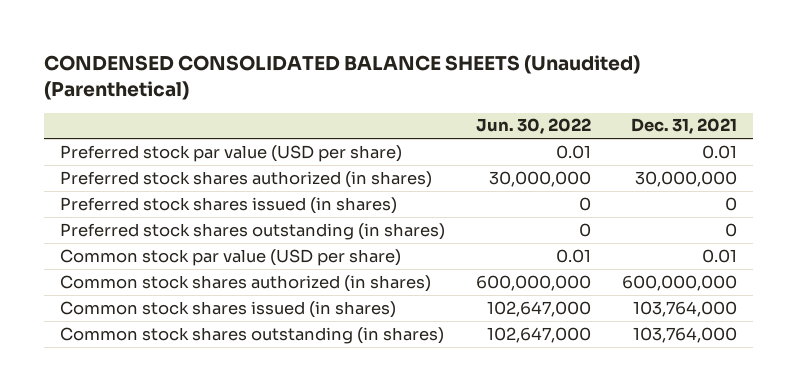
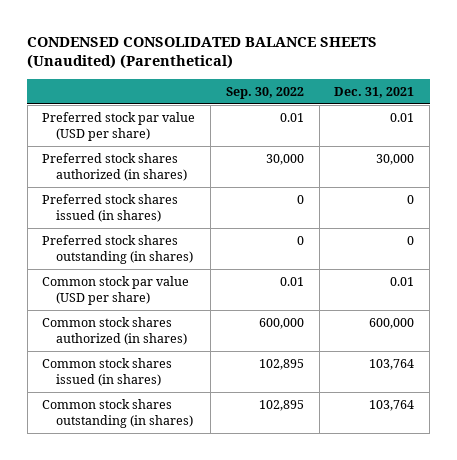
[476,118,592,135] Jun. 30, 2022 -> none
none -> [225,86,304,99] Sep. 30, 2022
[635,170,738,187] 30,000,000 -> [376,154,415,166] 30,000
[622,274,738,291] 600,000,000 -> [369,318,415,330] 600,000
[633,300,738,317] 103,764,000 -> [369,359,415,371] 103,764
[633,326,738,343] 103,764,000 -> [369,400,415,412] 103,764

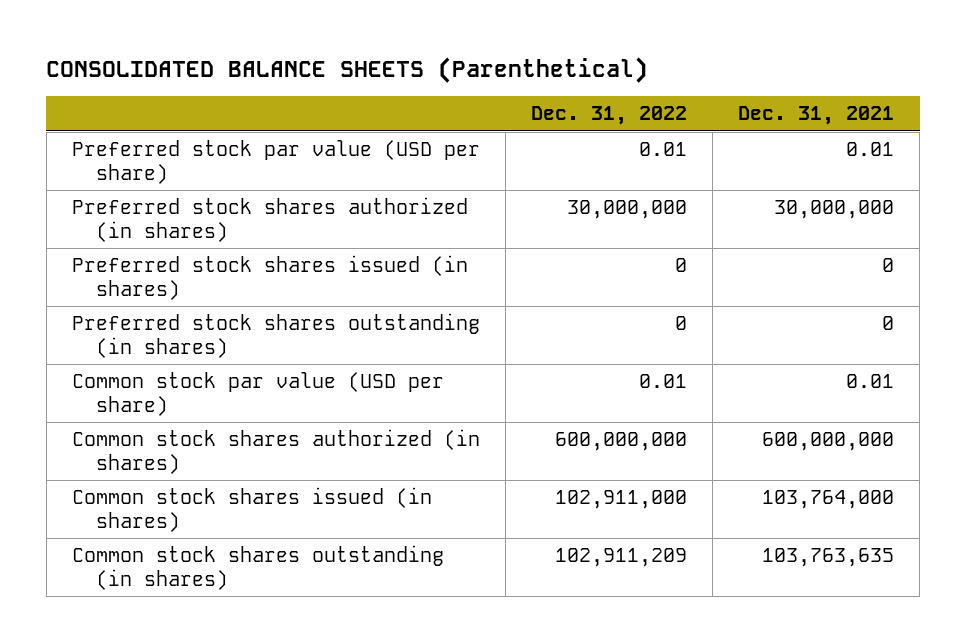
[27,36,378,70] CONDENSED CONSOLIDATED BALANCE SHEETS (Unaudited) (Parenthetical) -> [46,56,649,83] CONSOLIDATED BALANCE SHEETS (Parenthetical)
[225,86,304,99] Sep. 30, 2022 -> none
none -> [531,106,688,126] Dec. 31, 2022
[376,154,415,166] 30,000 -> [774,200,895,220] 30,000,000
[369,318,415,330] 600,000 -> [762,432,895,452] 600,000,000
[369,359,415,371] 103,764 -> [762,490,895,510] 103,764,000
[369,400,415,412] 103,764 -> [762,548,895,568] 103,763,635

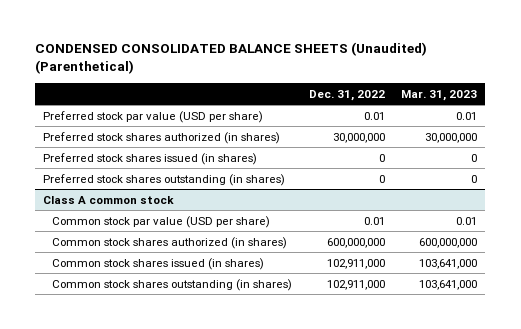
[46,56,649,83] CONSOLIDATED BALANCE SHEETS (Parenthetical) -> [35,42,428,75] CONDENSED CONSOLIDATED BALANCE SHEETS (Unaudited) (Parenthetical)
[738,106,895,126] Dec. 31, 2021 -> none
none -> [401,89,478,101] Mar. 31, 2023
none -> [43,195,175,204] Class A common stock
[555,548,688,568] 102,911,209 -> [326,279,385,290] 102,911,000

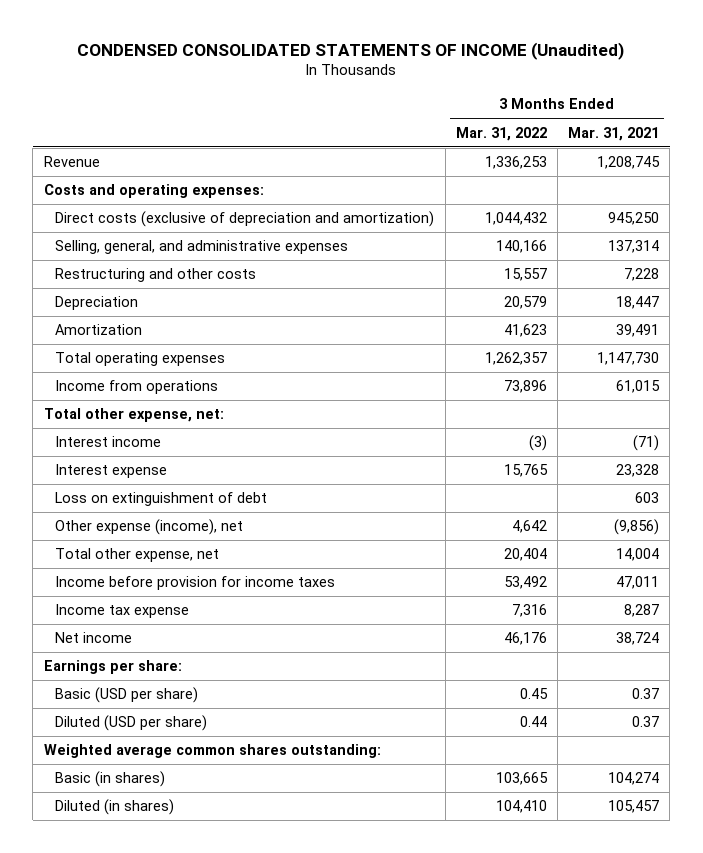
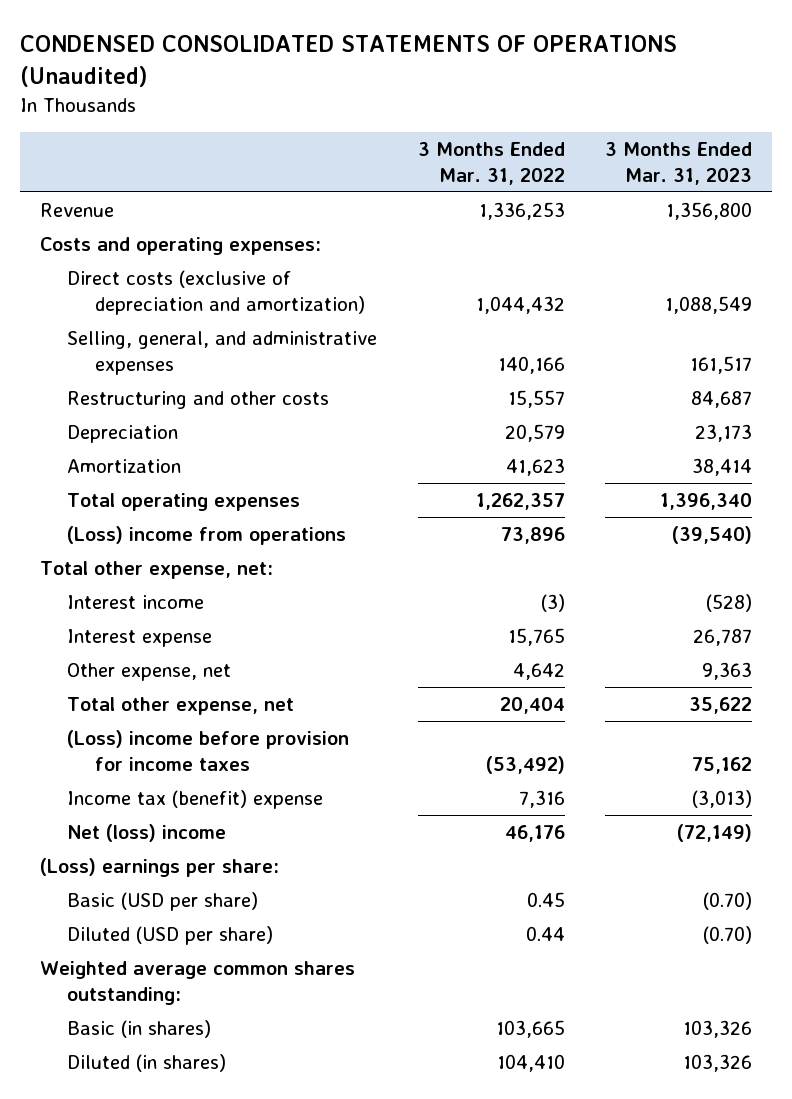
[77,41,625,60] CONDENSED CONSOLIDATED STATEMENTS OF INCOME (Unaudited) -> [20,35,678,87] CONDENSED CONSOLIDATED STATEMENTS OF OPERATIONS (Unaudited)
[567,126,659,141] Mar. 31, 2021 -> none
none -> [604,142,752,185] 3 Months Ended Mar. 31, 2023
[55,380,219,395] Income from operations -> [67,525,347,545] (Loss) income from operations
[55,492,268,507] Loss on extinguishment of debt -> none
[55,519,244,536] Other expense (income), net -> [67,662,232,681] Other expense, net
[55,576,336,591] Income before provision for income taxes -> [67,729,350,771] (Loss) income before provision for income taxes
[503,576,547,590] 53,492 -> [485,755,565,774] (53,492)
[55,604,190,619] Income tax expense -> [67,789,324,809] Income tax (benefit) expense
[55,632,133,644] Net income -> [67,823,227,842] Net (loss) income
[43,660,182,675] Earnings per share: -> [40,857,280,877] (Loss) earnings per share:

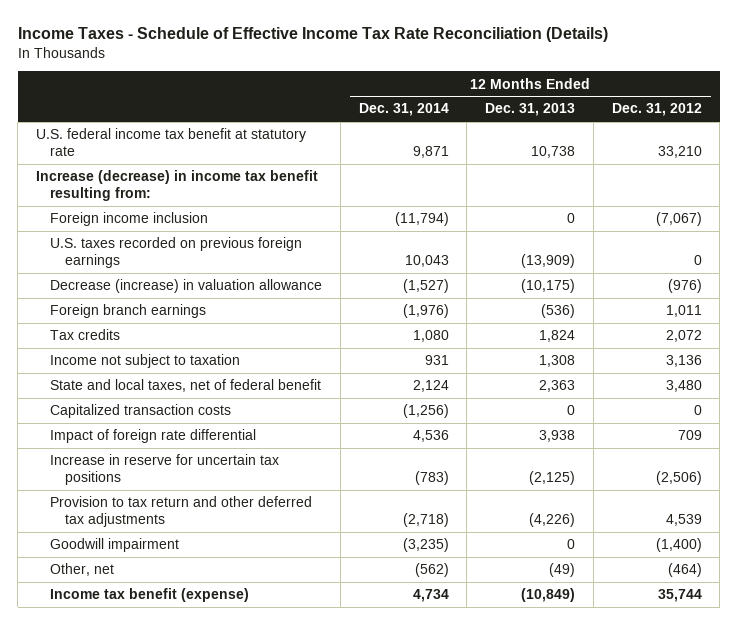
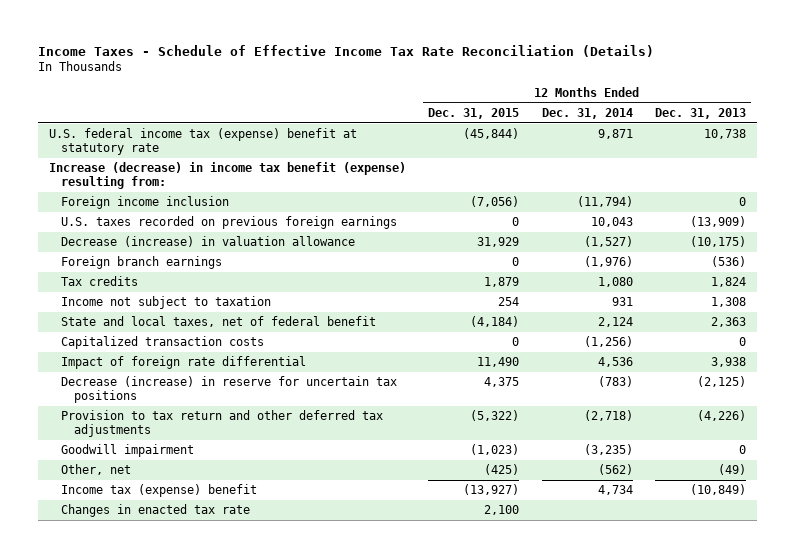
[611,103,702,117] Dec. 31, 2012 -> none
none -> [428,107,520,119] Dec. 31, 2015
[35,128,306,156] U.S. federal income tax benefit at statutory rate -> [49,128,358,155] U.S. federal income tax (expense) benefit at statutory rate
[35,170,318,201] Increase (decrease) in income tax benefit resulting from: -> [49,162,407,189] Increase (decrease) in income tax benefit (expense) resulting from:
[50,454,280,485] Increase in reserve for uncertain tax positions -> [61,376,398,403] Decrease (increase) in reserve for uncertain tax positions
[50,588,250,603] Income tax benefit (expense) -> [61,484,258,498] Income tax (expense) benefit
none -> [61,504,251,518] Changes in enacted tax rate

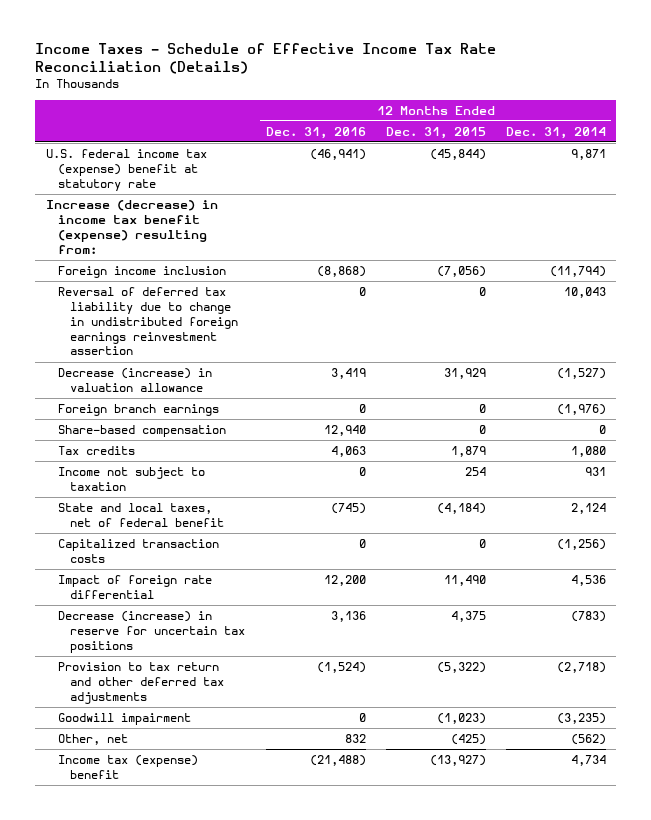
[654,107,746,119] Dec. 31, 2013 -> none
none -> [265,126,366,139] Dec. 31, 2016
[61,216,398,230] U.S. taxes recorded on previous foreign earnings -> [57,287,239,356] Reversal of deferred tax liability due to change in undistributed foreign earnings reinvestment assertion
none -> [57,425,226,438] Share-based compensation
[61,504,251,518] Changes in enacted tax rate -> none

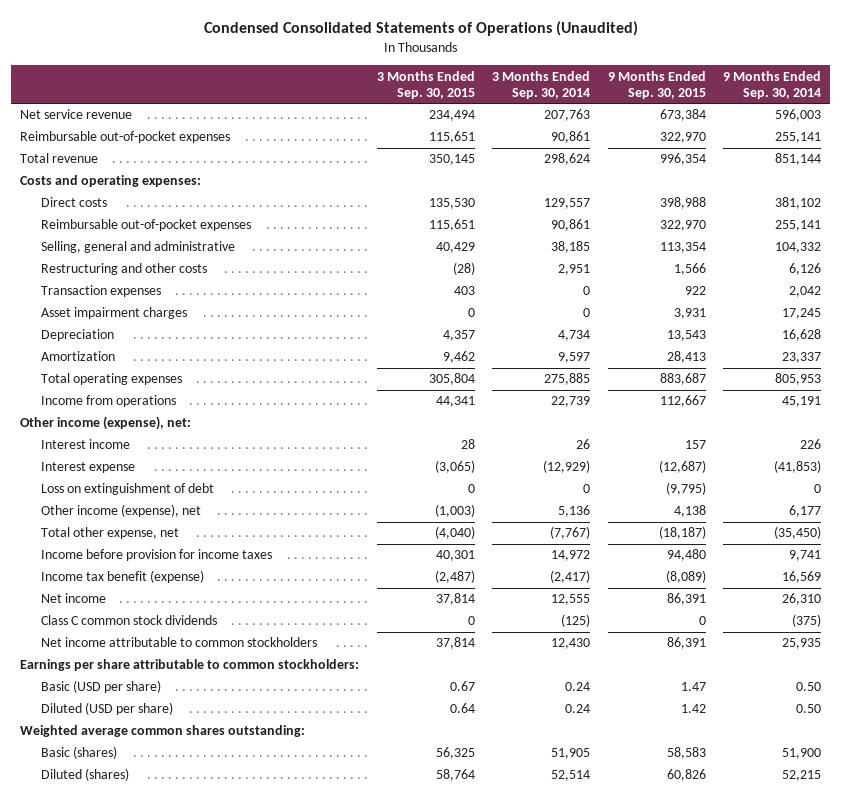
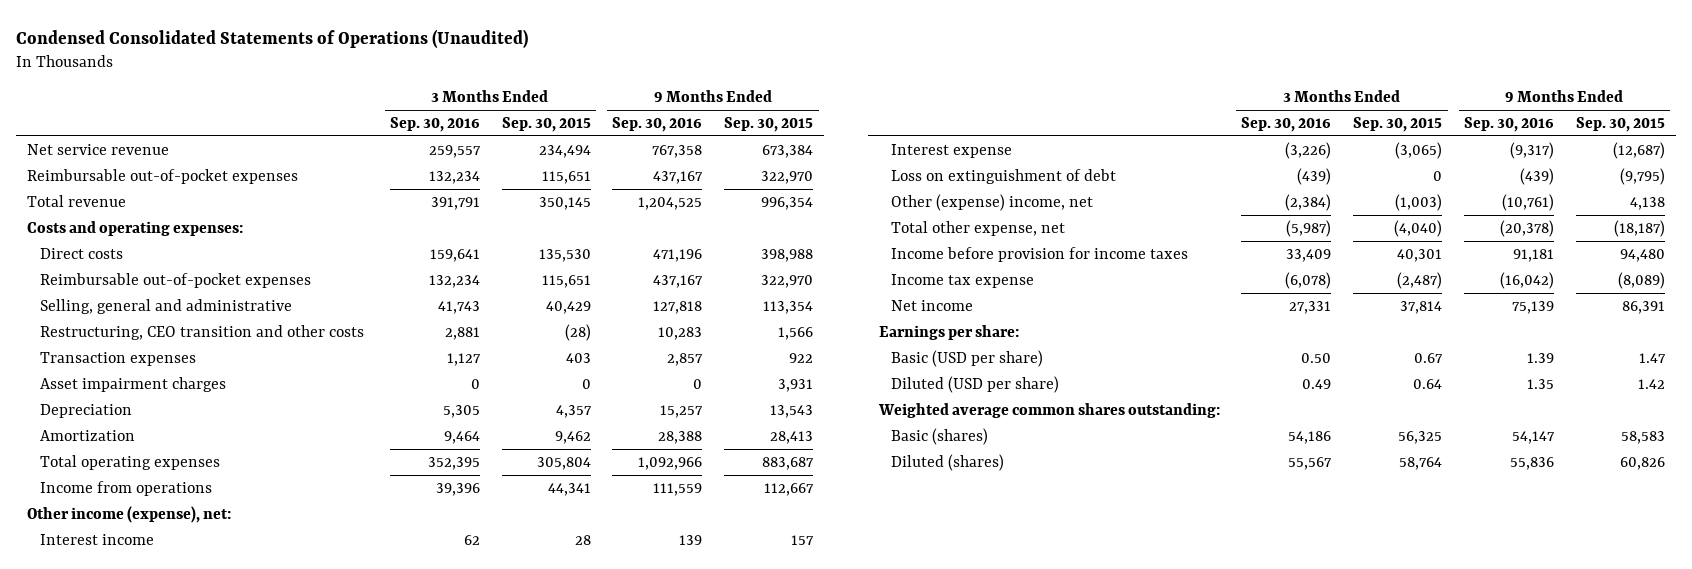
[492,70,591,99] 3 Months Ended Sep. 30, 2014 -> none
[723,70,822,99] 9 Months Ended Sep. 30, 2014 -> none
none -> [389,117,480,133] Sep. 30, 2016
none -> [612,117,703,133] Sep. 30, 2016
[41,263,208,276] Restructuring and other costs -> [39,324,364,340] Restructuring, CEO transition and other costs
[41,504,202,518] Other income (expense), net -> [891,193,1094,211] Other (expense) income, net
[41,570,205,584] Income tax benefit (expense) -> [891,273,1035,288] Income tax expense
[41,615,218,626] Class C common stock dividends -> none
[41,637,318,648] Net income attributable to common stockholders -> none
[20,659,360,672] Earnings per share attributable to common stockholders: -> none
none -> [878,324,1019,340] Earnings per share:

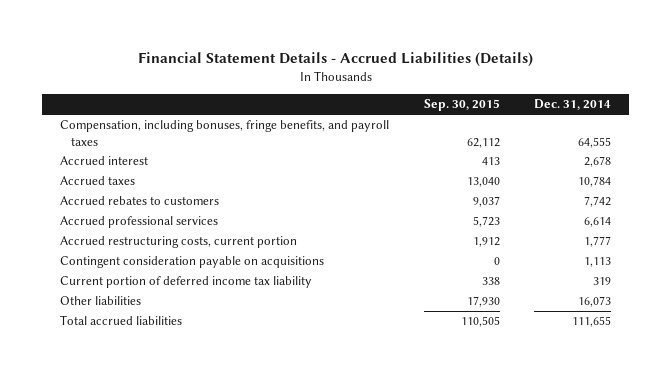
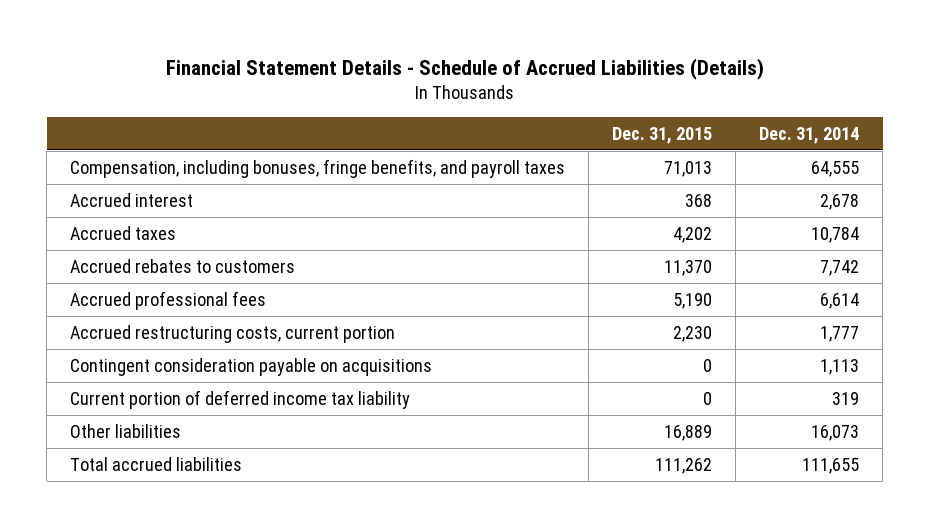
[137,52,533,68] Financial Statement Details - Accrued Liabilities (Details) -> [165,57,764,80] Financial Statement Details - Schedule of Accrued Liabilities (Details)
[423,99,500,112] Sep. 30, 2015 -> none
none -> [612,126,713,144] Dec. 31, 2015
[59,216,218,229] Accrued professional services -> [70,290,267,310] Accrued professional fees

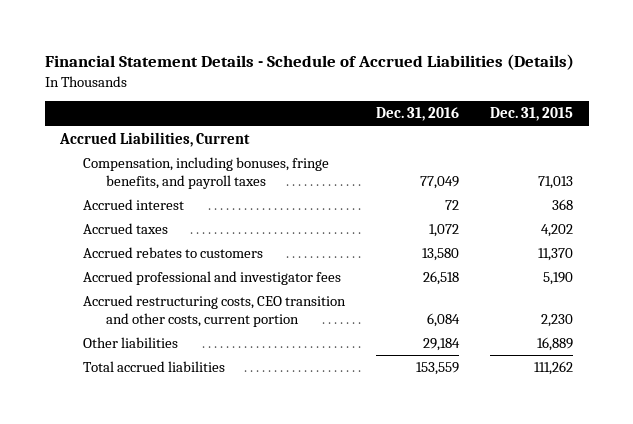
[759,126,860,144] Dec. 31, 2014 -> none
none -> [376,107,460,122] Dec. 31, 2016
none -> [59,132,251,148] Accrued Liabilities, Current
[70,357,433,376] Contingent consideration payable on acquisitions -> none
[70,389,411,409] Current portion of deferred income tax liability -> none
[70,290,267,310] Accrued professional fees -> [83,271,342,286] Accrued professional and investigator fees
[70,324,396,343] Accrued restructuring costs, current portion -> [83,295,347,327] Accrued restructuring costs, CEO transition and other costs, current portion

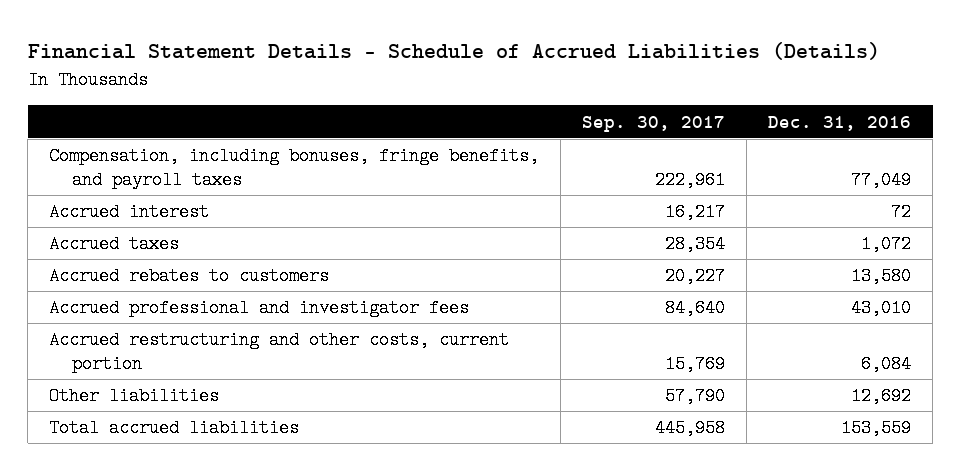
[490,107,574,122] Dec. 31, 2015 -> none
none -> [582,115,726,132] Sep. 30, 2017
[59,132,251,148] Accrued Liabilities, Current -> none
[423,271,460,286] 26,518 -> [851,299,912,318] 43,010
[83,295,347,327] Accrued restructuring costs, CEO transition and other costs, current portion -> [49,331,510,373] Accrued restructuring and other costs, current portion
[423,338,461,352] 29,184 -> [851,387,912,406] 12,692

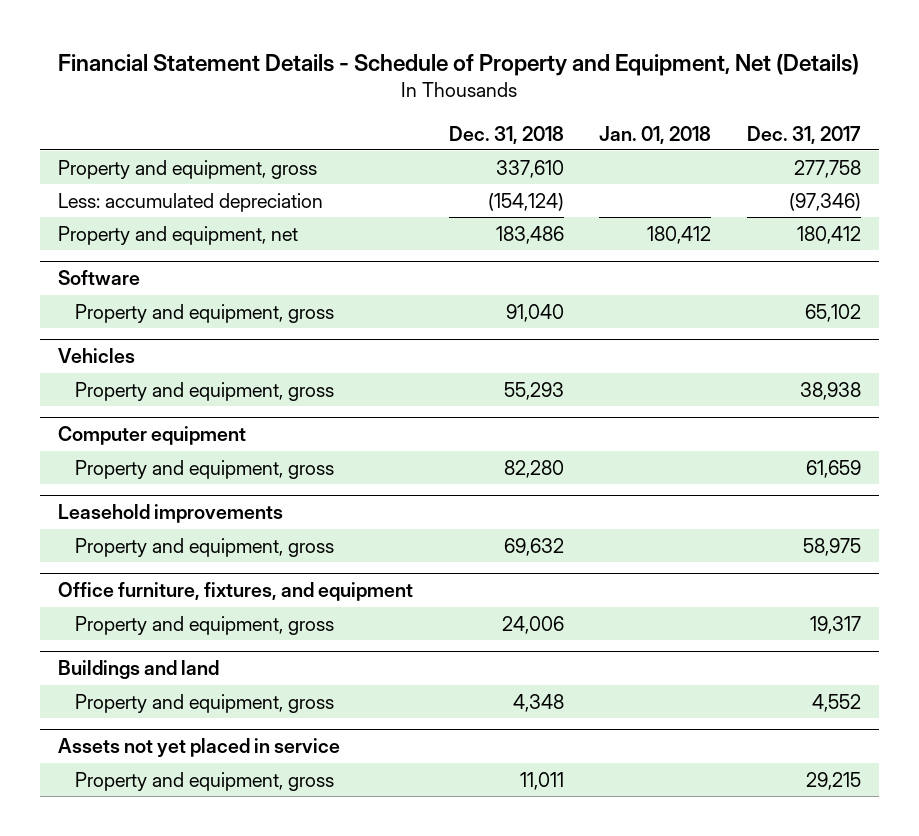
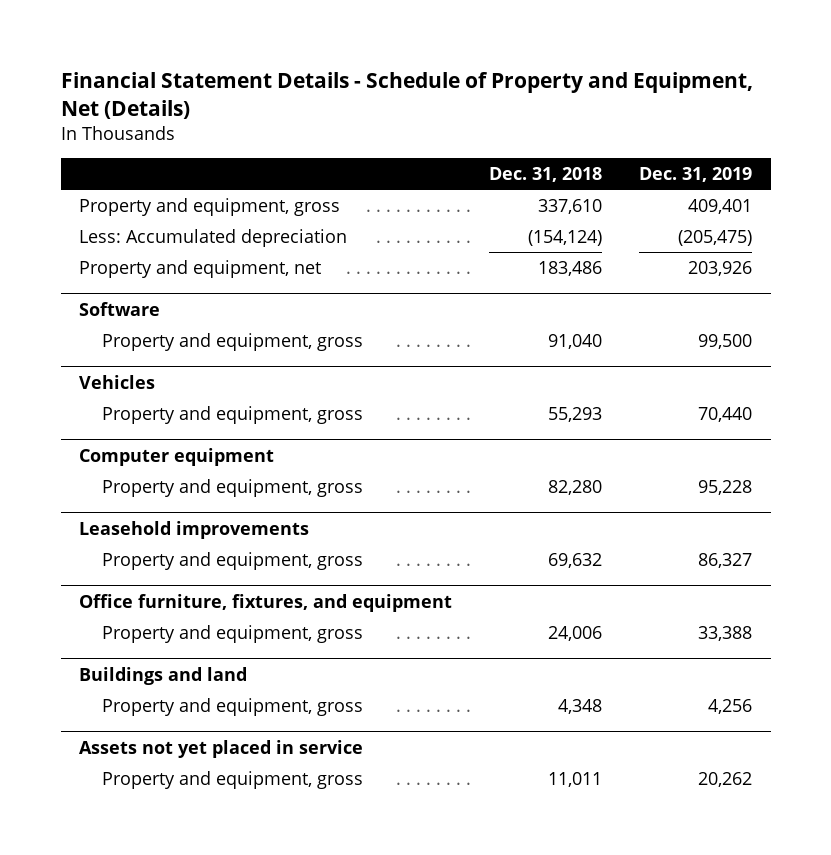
[599,125,712,144] Jan. 01, 2018 -> none
[747,125,862,144] Dec. 31, 2017 -> none
none -> [639,167,753,183] Dec. 31, 2019
[57,192,323,212] Less: accumulated depreciation -> [79,228,348,247] Less: Accumulated depreciation

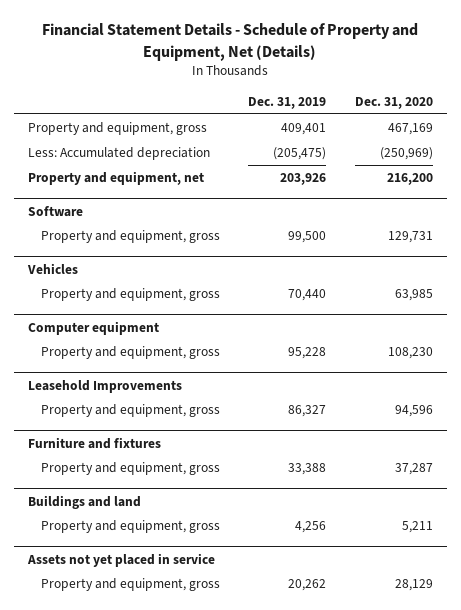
[489,167,603,183] Dec. 31, 2018 -> none
none -> [354,96,433,109] Dec. 31, 2020
[79,520,310,539] Leasehold improvements -> [28,379,183,393] Leasehold Improvements
[79,593,453,612] Office furniture, fixtures, and equipment -> [28,436,162,449] Furniture and fixtures

